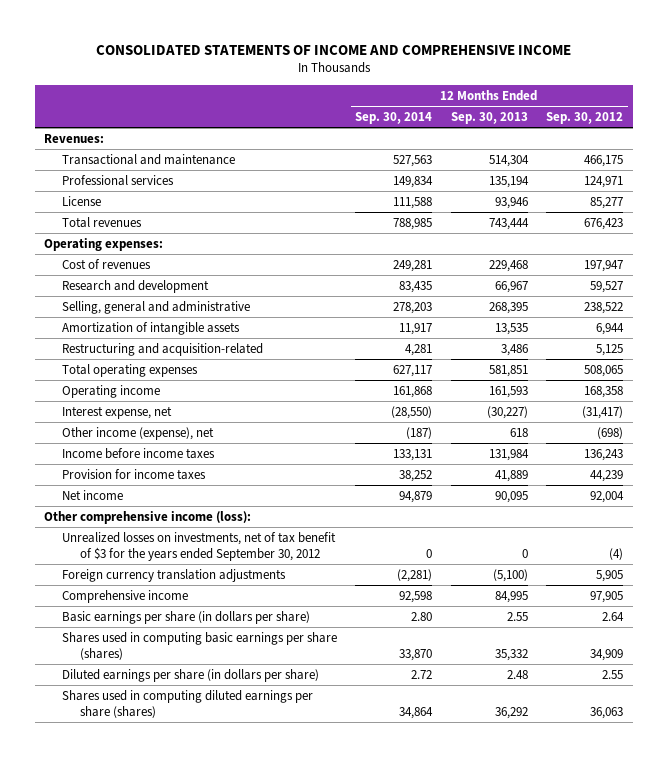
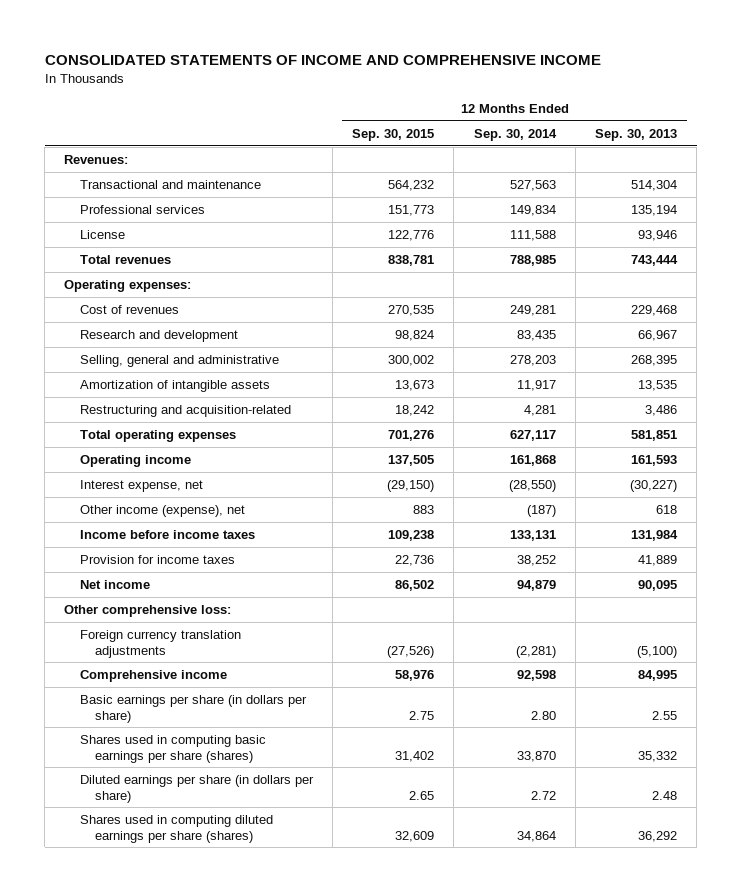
[546,112,624,125] Sep. 30, 2012 -> none
none -> [352,128,435,141] Sep. 30, 2015
[61,531,336,561] Unrealized losses on investments, net of tax benefit of $3 for the years ended September 30, 2012 -> none
[44,510,252,524] Other comprehensive income (loss): -> [64,604,232,617] Other comprehensive loss:

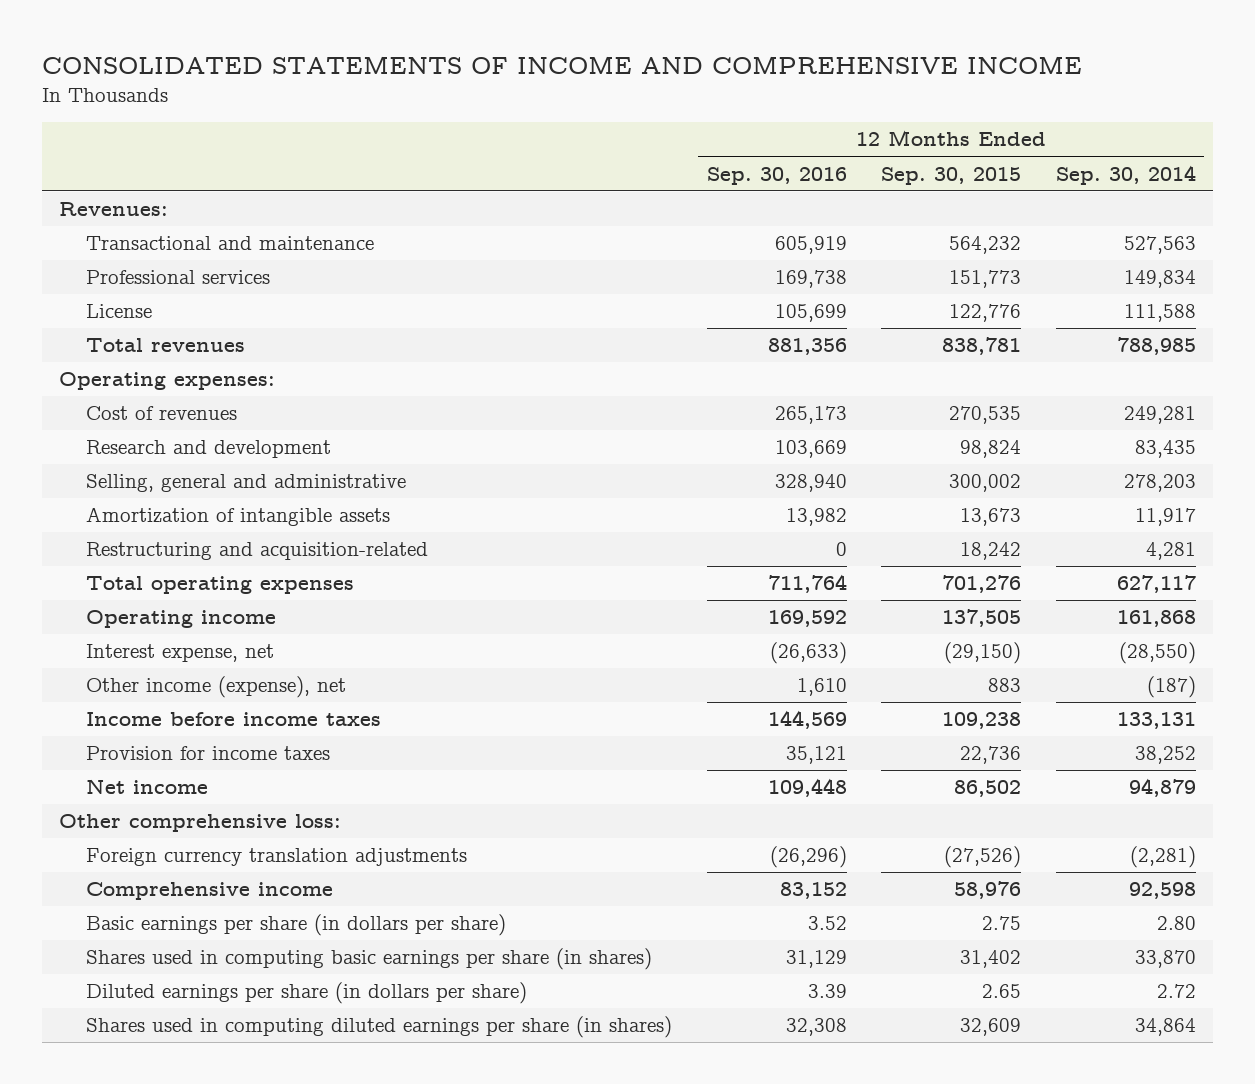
[594,128,677,141] Sep. 30, 2013 -> none
none -> [706,166,847,185] Sep. 30, 2016
[79,734,266,763] Shares used in computing basic earnings per share (shares) -> [86,948,653,971] Shares used in computing basic earnings per share (in shares)
[79,814,273,843] Shares used in computing diluted earnings per share (shares) -> [86,1016,673,1039] Shares used in computing diluted earnings per share (in shares)

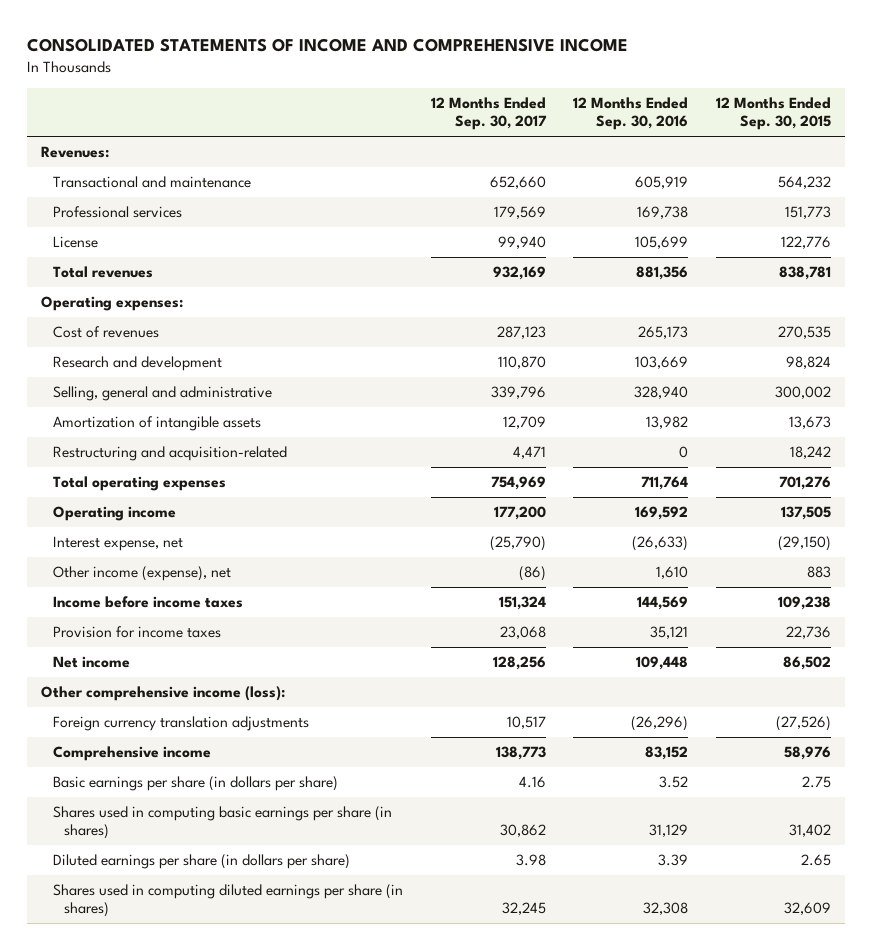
[1055,164,1196,185] Sep. 30, 2014 -> none
none -> [430,97,547,131] 12 Months Ended Sep. 30, 2017
[58,814,341,833] Other comprehensive loss: -> [41,686,286,702] Other comprehensive income (loss):

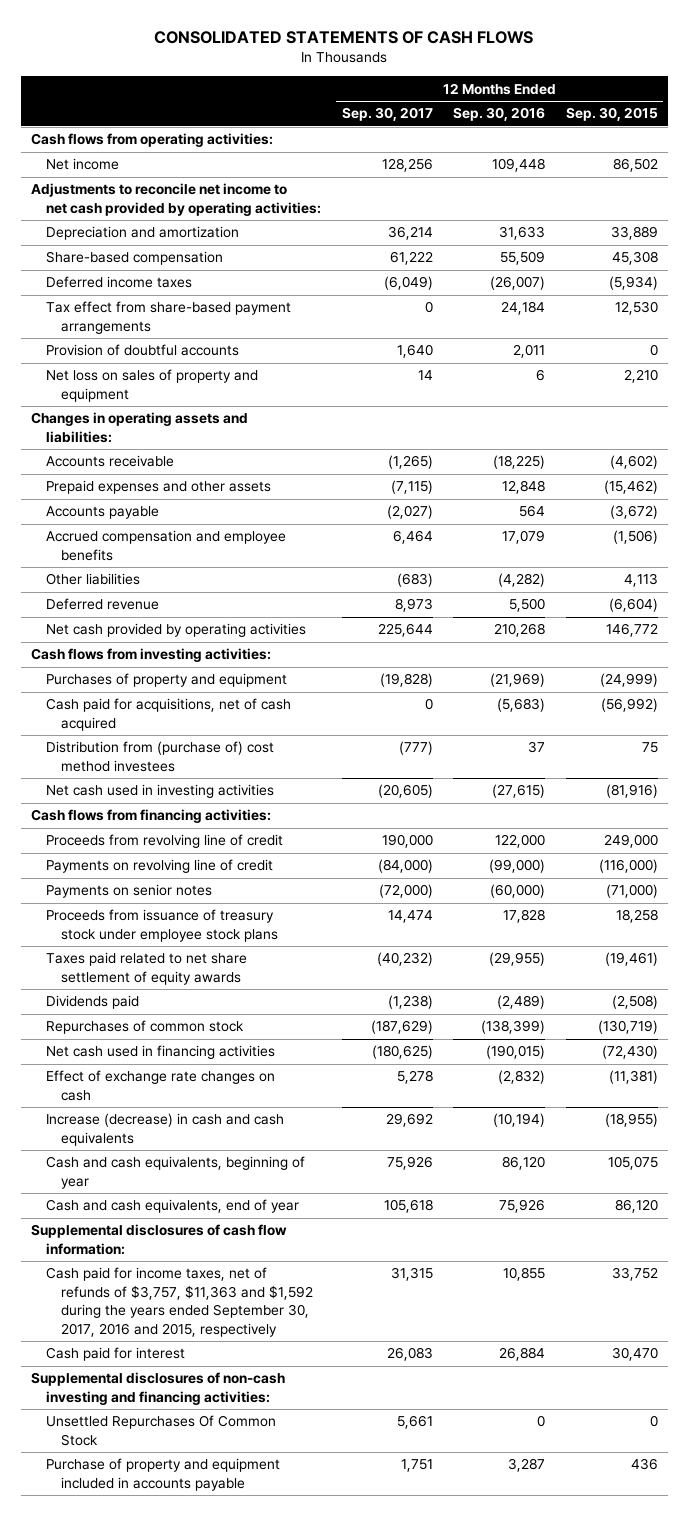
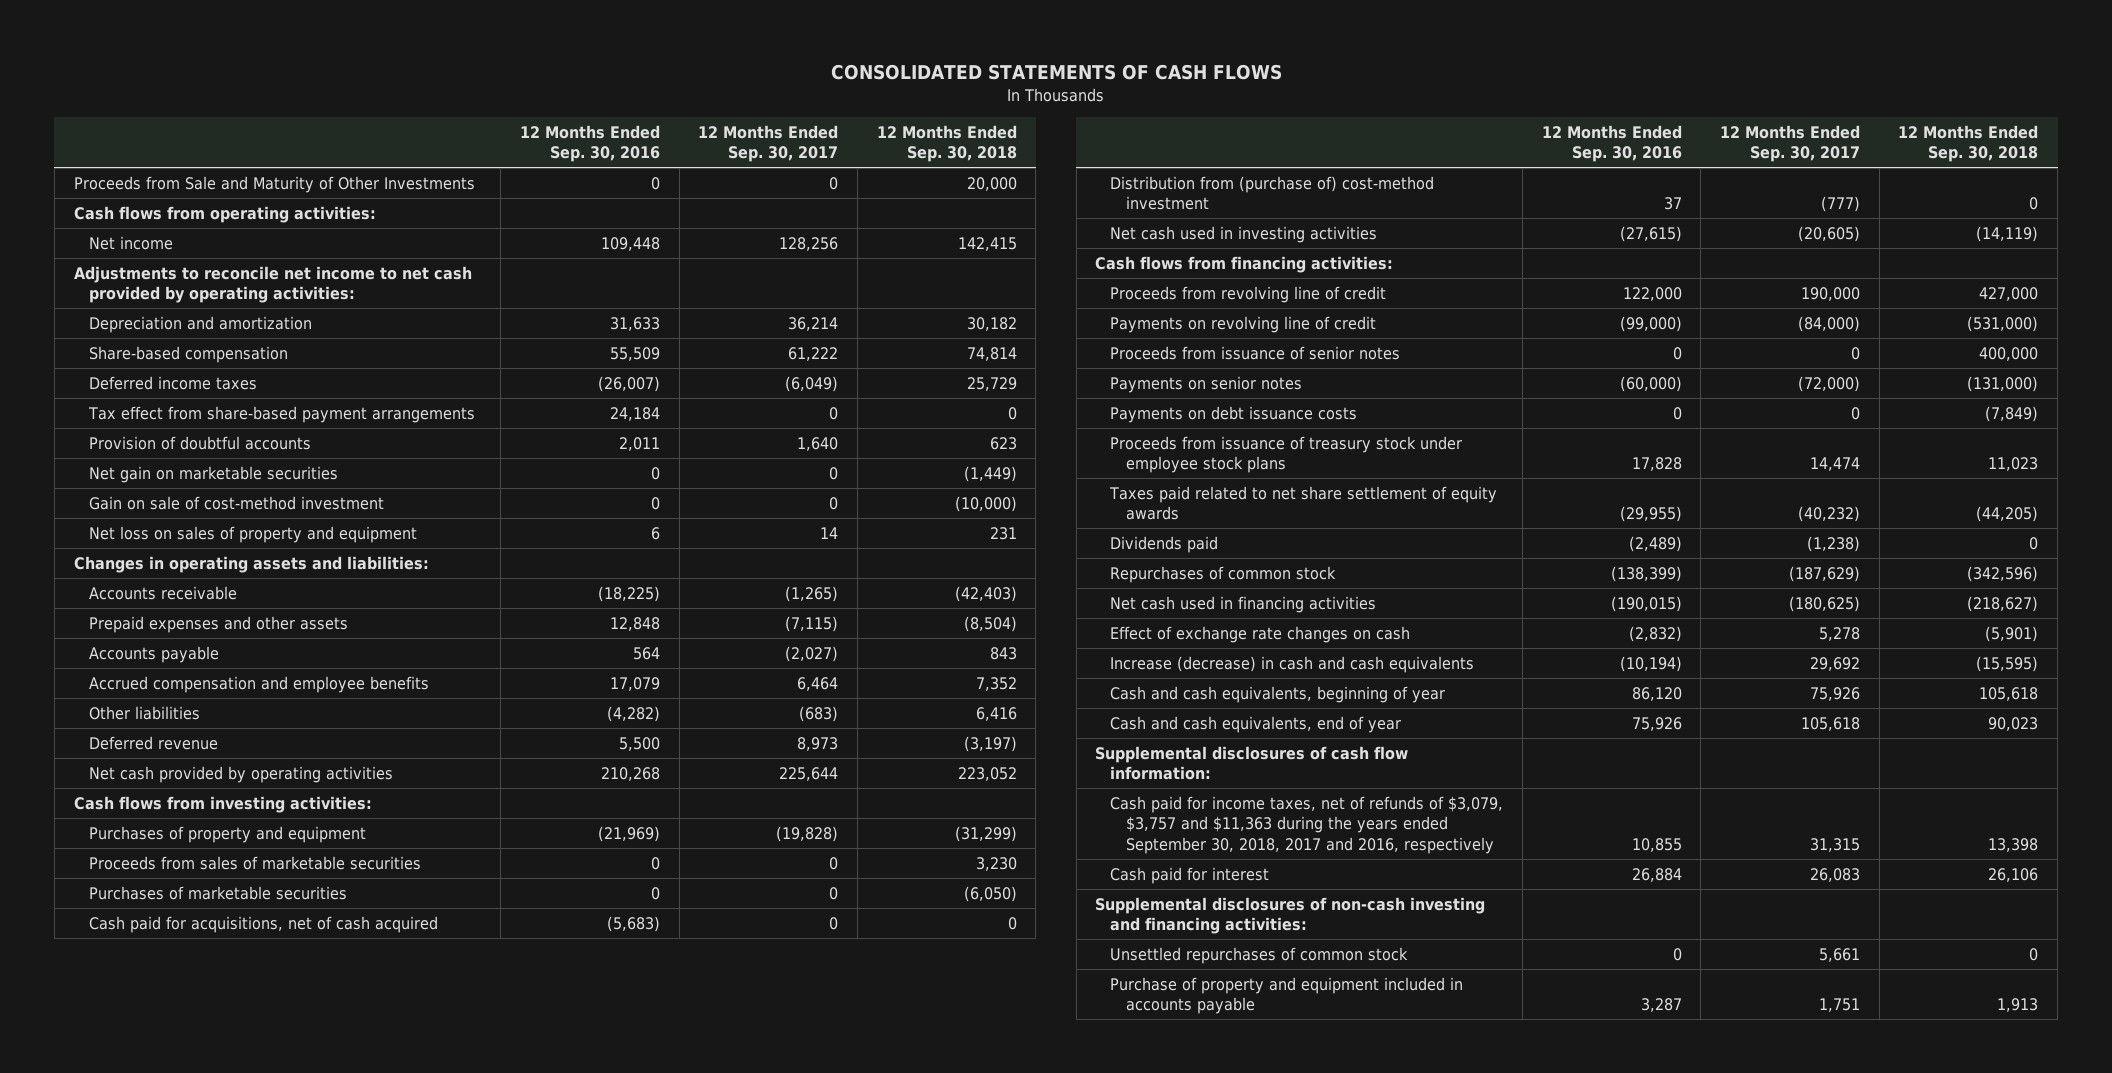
[565,107,658,122] Sep. 30, 2015 -> none
none -> [876,124,1017,163] 12 Months Ended Sep. 30, 2018
none -> [73,175,475,193] Proceeds from Sale and Maturity of Other Investments
none -> [88,465,338,483] Net gain on marketable securities
none -> [88,495,384,510] Gain on sale of cost-method investment
none -> [88,855,421,870] Proceeds from sales of marketable securities
none -> [88,885,347,900] Purchases of marketable securities
[45,741,274,772] Distribution from (purchase of) cost method investees -> [1110,175,1435,211] Distribution from (purchase of) cost-method investment
none -> [1110,345,1401,360] Proceeds from issuance of senior notes
none -> [1110,405,1358,423] Payments on debt issuance costs
[45,1267,313,1337] Cash paid for income taxes, net of refunds of $3,757, $11,363 and $1,592 during the years ended September 30, 2017, 2016 and 2015, respectively -> [1110,795,1504,854] Cash paid for income taxes, net of refunds of $3,079, $3,757 and $11,363 during the years ended September 30, 2018, 2017 and 2016, respectively
[45,1415,276,1446] Unsettled Repurchases Of Common Stock -> [1110,946,1409,964] Unsettled repurchases of common stock

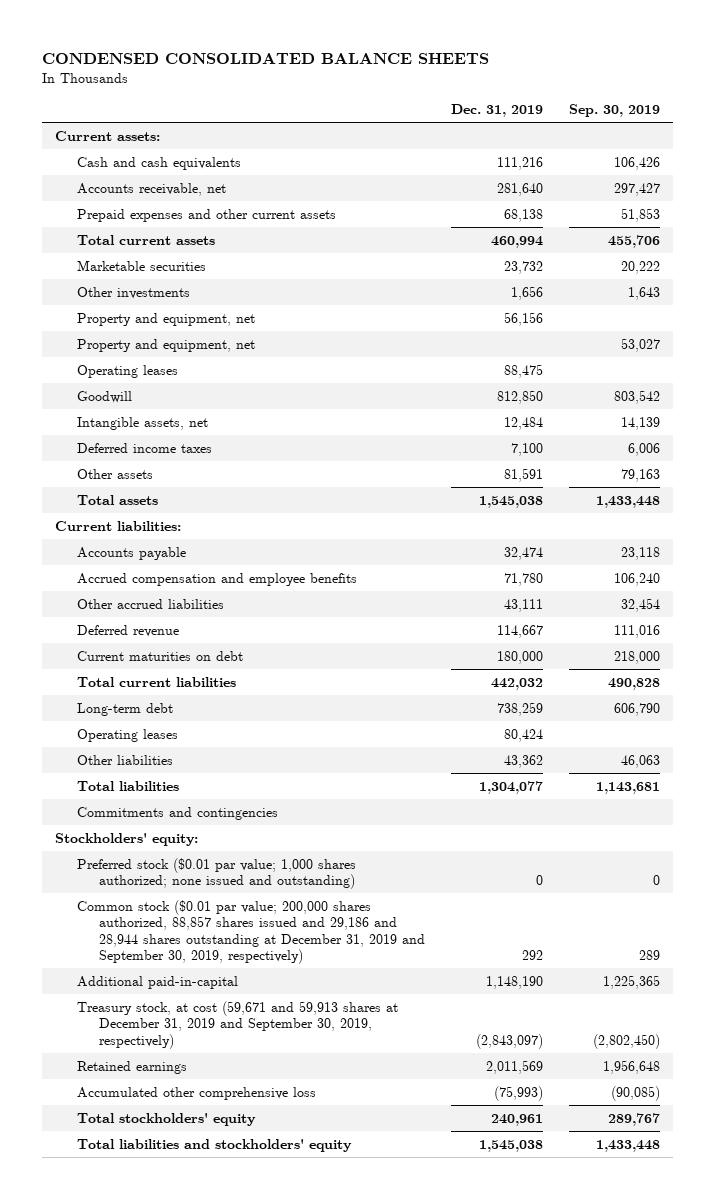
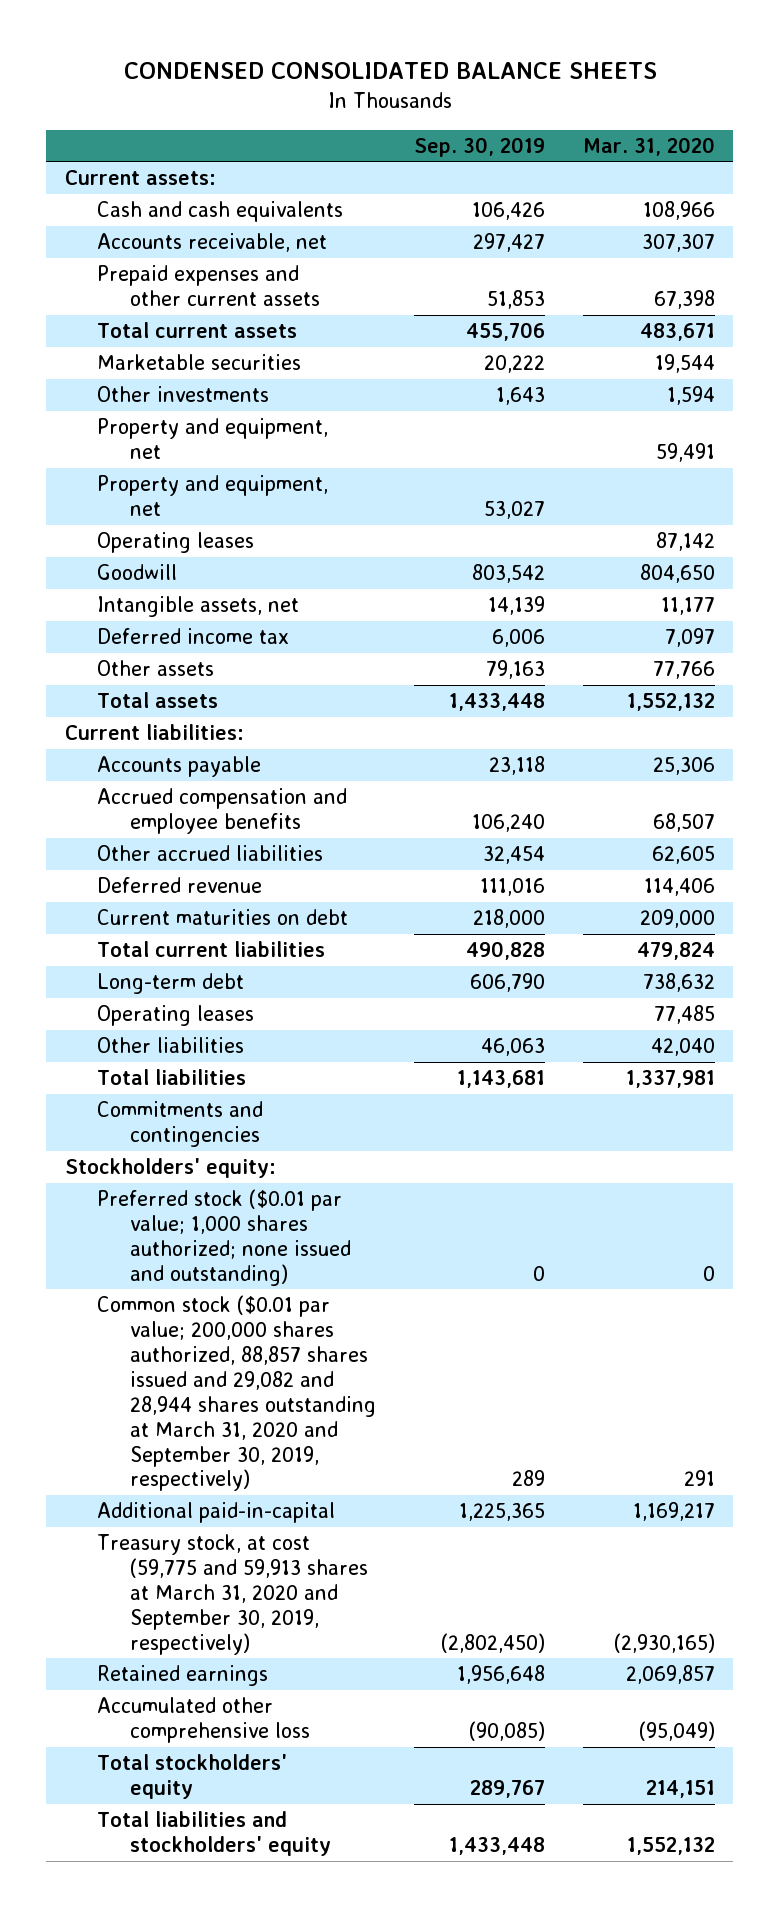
[451,104,544,118] Dec. 31, 2019 -> none
none -> [582,136,715,156] Mar. 31, 2020
[77,442,213,453] Deferred income taxes -> [97,628,290,645] Deferred income tax
[77,899,426,965] Common stock ($0.01 par value; 200,000 shares authorized, 88,857 shares issued and 29,186 and 28,944 shares outstanding at December 31, 2019 and September 30, 2019, respectively) -> [97,1295,376,1492] Common stock ($0.01 par value; 200,000 shares authorized, 88,857 shares issued and 29,082 and 28,944 shares outstanding at March 31, 2020 and September 30, 2019, respectively)
[77,1000,399,1049] Treasury stock, at cost (59,671 and 59,913 shares at December 31, 2019 and September 30, 2019, respectively) -> [97,1534,368,1655] Treasury stock, at cost (59,775 and 59,913 shares at March 31, 2020 and September 30, 2019, respectively)

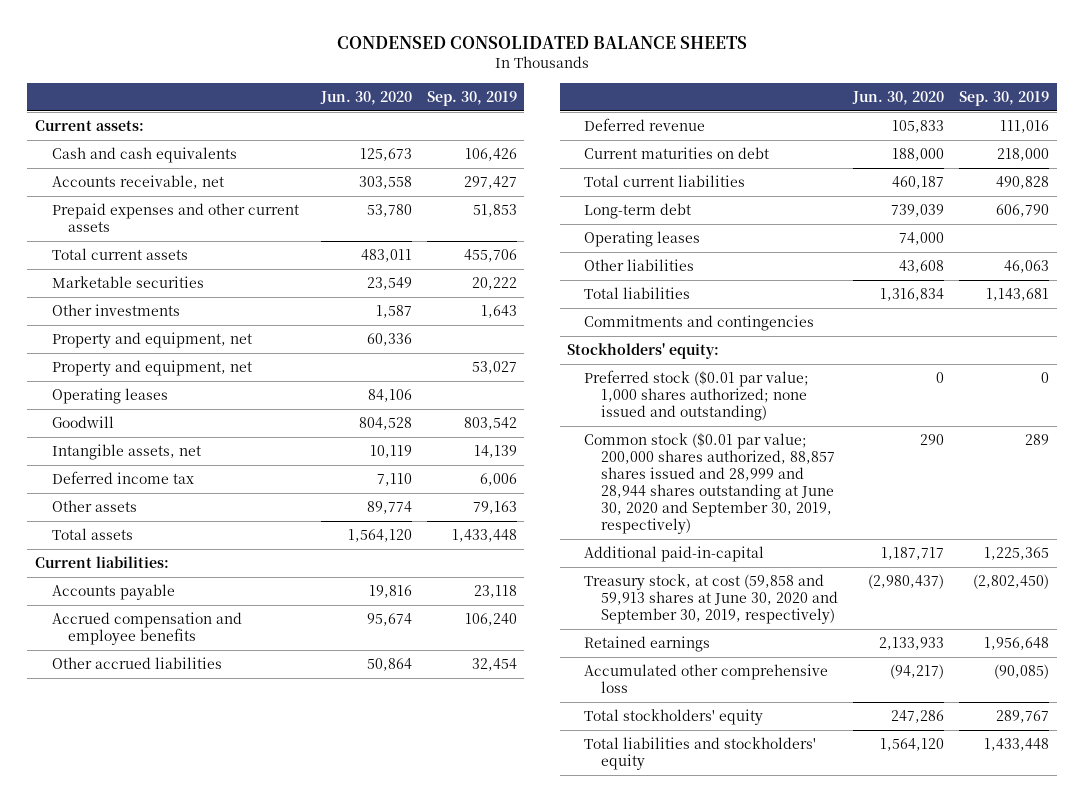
[582,136,715,156] Mar. 31, 2020 -> none
none -> [319,90,412,105] Jun. 30, 2020
[97,1295,376,1492] Common stock ($0.01 par value; 200,000 shares authorized, 88,857 shares issued and 29,082 and 28,944 shares outstanding at March 31, 2020 and September 30, 2019, respectively) -> [584,433,836,535] Common stock ($0.01 par value; 200,000 shares authorized, 88,857 shares issued and 28,999 and 28,944 shares outstanding at June 30, 2020 and September 30, 2019, respectively)
[97,1534,368,1655] Treasury stock, at cost (59,775 and 59,913 shares at March 31, 2020 and September 30, 2019, respectively) -> [584,574,839,625] Treasury stock, at cost (59,858 and 59,913 shares at June 30, 2020 and September 30, 2019, respectively)

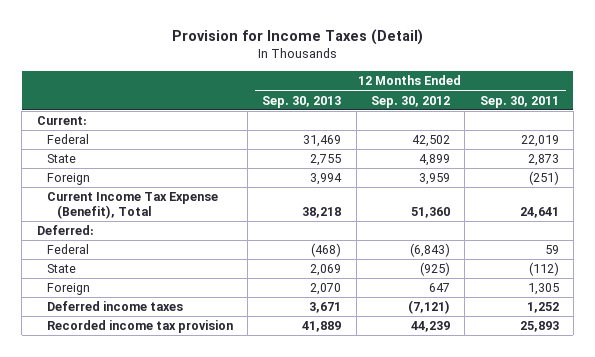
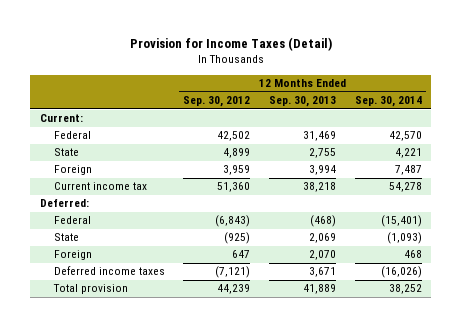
[479,95,559,108] Sep. 30, 2011 -> none
none -> [354,96,422,108] Sep. 30, 2014
[46,192,218,219] Current Income Tax Expense (Benefit), Total -> [53,182,147,191] Current income tax
[46,320,233,334] Recorded income tax provision -> [52,284,128,295] Total provision

